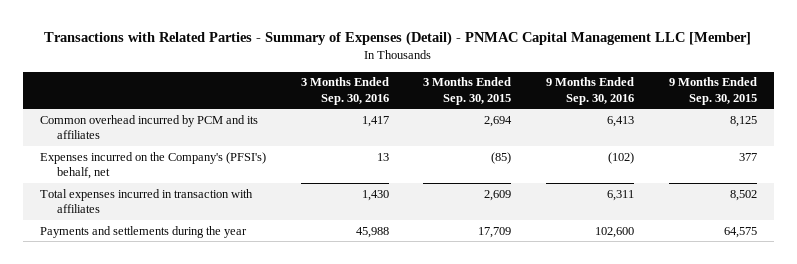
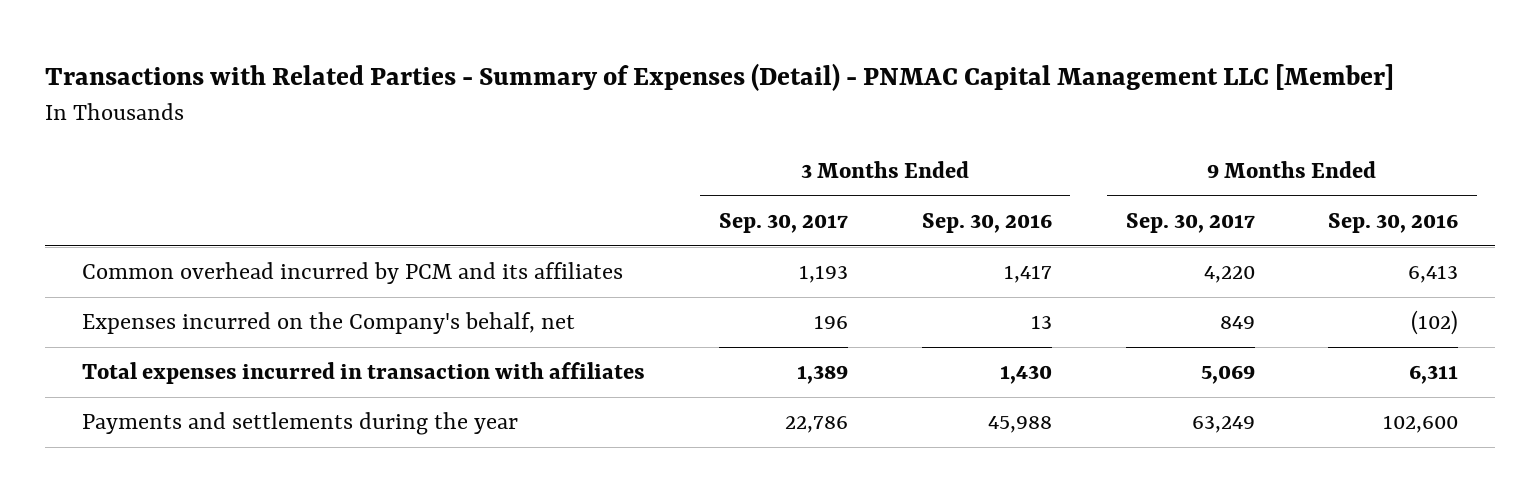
[423,77,512,106] 3 Months Ended Sep. 30, 2015 -> none
[669,77,758,106] 9 Months Ended Sep. 30, 2015 -> none
none -> [718,213,848,234] Sep. 30, 2017
none -> [1125,213,1255,234] Sep. 30, 2017
[39,151,266,180] Expenses incurred on the Company's (PFSI's) behalf, net -> [81,312,575,335] Expenses incurred on the Company's behalf, net

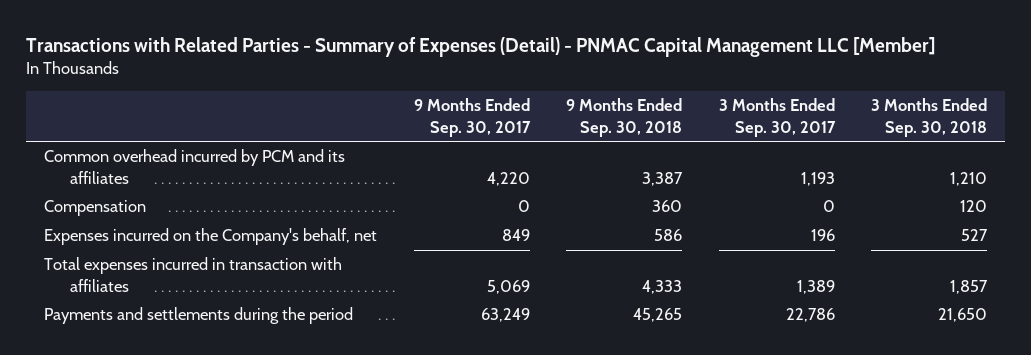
[921,213,1052,234] Sep. 30, 2016 -> none
[1328,213,1459,234] Sep. 30, 2016 -> none
none -> [566,98,683,137] 9 Months Ended Sep. 30, 2018
none -> [871,98,988,137] 3 Months Ended Sep. 30, 2018
none -> [44,200,147,217] Compensation
[81,412,518,436] Payments and settlements during the year -> [44,307,354,325] Payments and settlements during the period

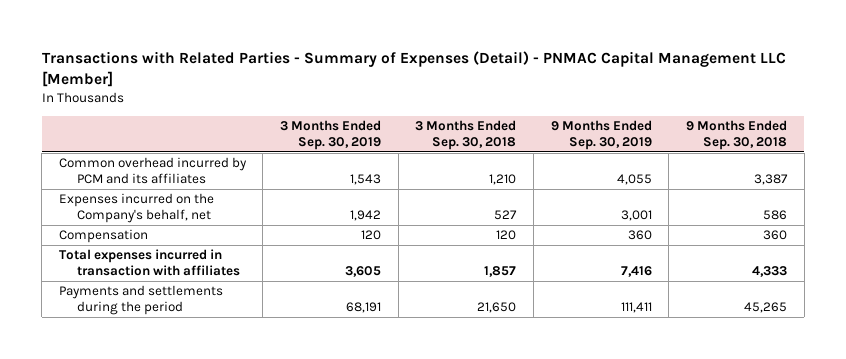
[413,98,531,137] 9 Months Ended Sep. 30, 2017 -> none
[718,98,836,137] 3 Months Ended Sep. 30, 2017 -> none
none -> [280,119,382,150] 3 Months Ended Sep. 30, 2019
none -> [550,119,652,150] 9 Months Ended Sep. 30, 2019
[44,200,147,217] Compensation -> [58,229,148,244] Compensation

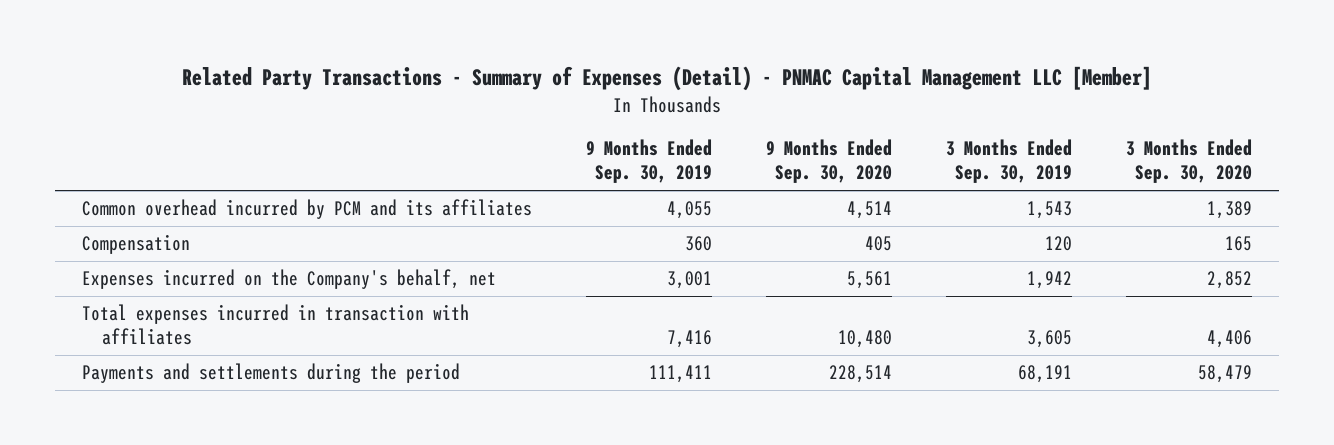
[41,50,786,87] Transactions with Related Parties - Summary of Expenses (Detail) - PNMAC Capital Management LLC [Member] -> [181,66,1152,92] Related Party Transactions - Summary of Expenses (Detail) - PNMAC Capital Management LLC [Member]
[415,119,517,150] 3 Months Ended Sep. 30, 2018 -> none
[686,119,788,150] 9 Months Ended Sep. 30, 2018 -> none
none -> [765,139,892,184] 9 Months Ended Sep. 30, 2020
none -> [1125,139,1252,184] 3 Months Ended Sep. 30, 2020
[58,193,214,224] Expenses incurred on the Company's behalf, net -> [82,269,497,290] Expenses incurred on the Company's behalf, net

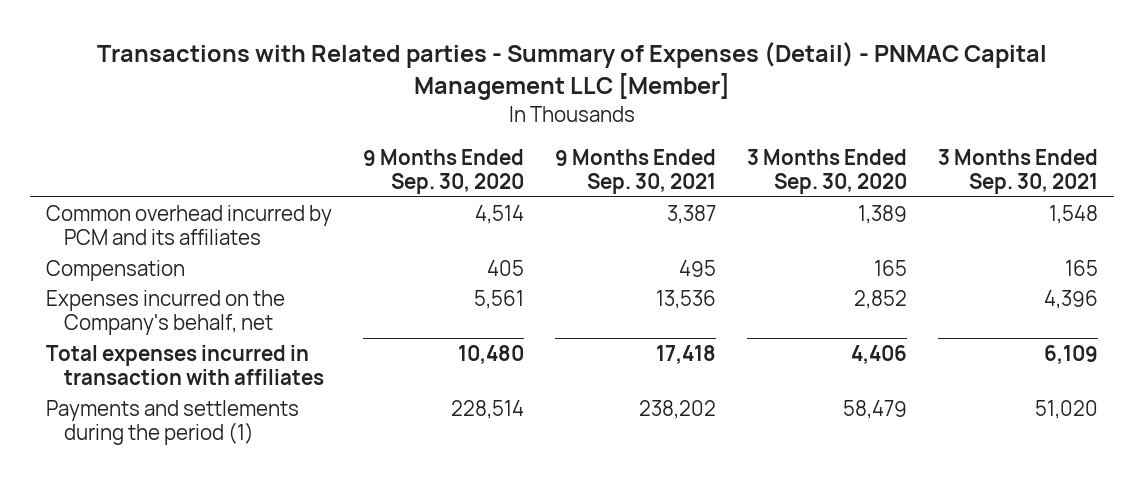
[181,66,1152,92] Related Party Transactions - Summary of Expenses (Detail) - PNMAC Capital Management LLC [Member] -> [96,42,1047,101] Transactions with Related parties - Summary of Expenses (Detail) - PNMAC Capital Management LLC [Member]
[586,139,713,184] 9 Months Ended Sep. 30, 2019 -> none
[945,139,1072,184] 3 Months Ended Sep. 30, 2019 -> none
none -> [554,149,716,195] 9 Months Ended Sep. 30, 2021
none -> [938,149,1099,195] 3 Months Ended Sep. 30, 2021
[82,363,461,384] Payments and settlements during the period -> [45,399,299,445] Payments and settlements during the period (1)

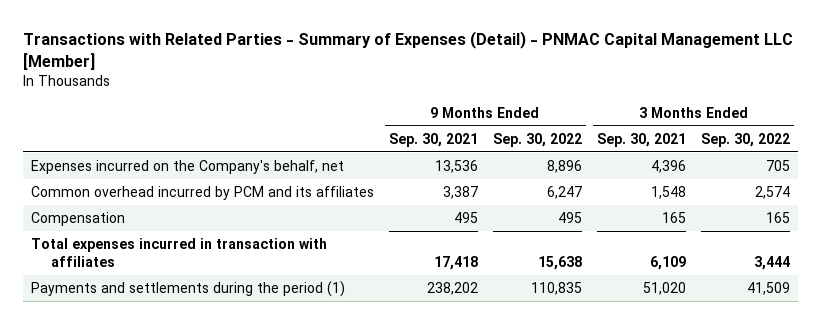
[96,42,1047,101] Transactions with Related parties - Summary of Expenses (Detail) - PNMAC Capital Management LLC [Member] -> [23,30,794,70] Transactions with Related Parties - Summary of Expenses (Detail) - PNMAC Capital Management LLC [Member]
[362,149,524,195] 9 Months Ended Sep. 30, 2020 -> none
[747,149,908,195] 3 Months Ended Sep. 30, 2020 -> none
none -> [492,132,582,147] Sep. 30, 2022
none -> [701,132,791,147] Sep. 30, 2022
[45,289,285,335] Expenses incurred on the Company's behalf, net -> [30,160,344,175] Expenses incurred on the Company's behalf, net

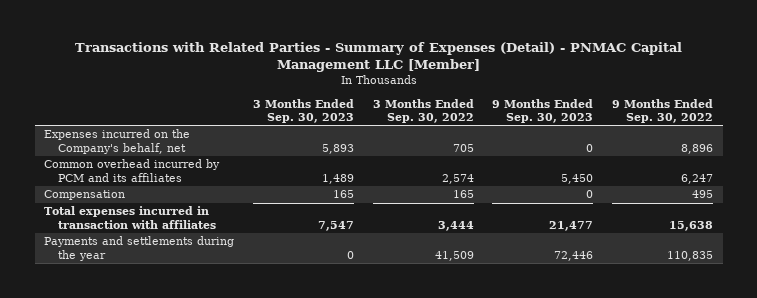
[388,132,478,147] Sep. 30, 2021 -> none
[597,132,687,147] Sep. 30, 2021 -> none
none -> [252,98,354,123] 3 Months Ended Sep. 30, 2023
none -> [492,98,594,123] 9 Months Ended Sep. 30, 2023
[30,281,345,298] Payments and settlements during the period (1) -> [43,236,234,261] Payments and settlements during the year

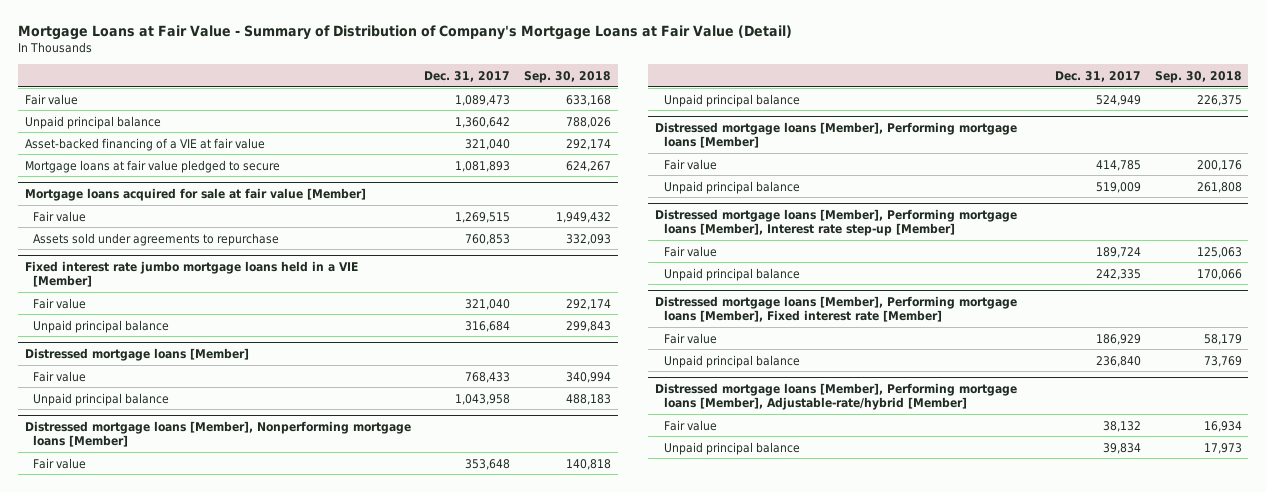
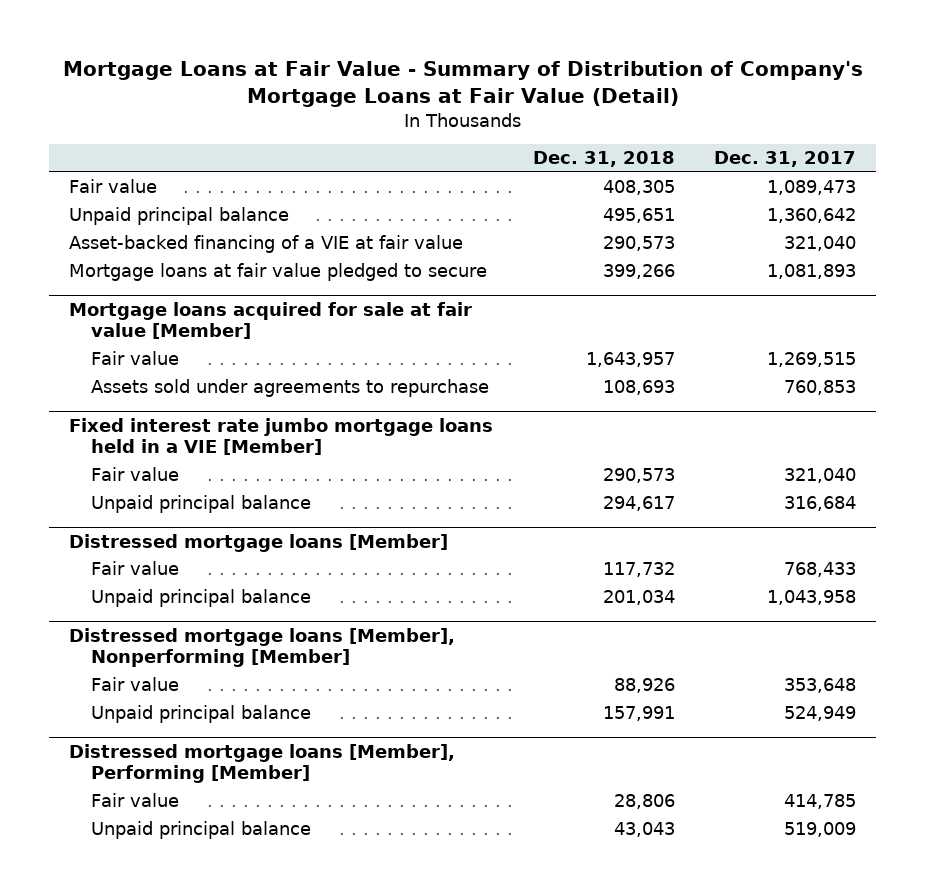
[524,70,612,83] Sep. 30, 2018 -> none
none -> [532,151,675,168] Dec. 31, 2018
[24,421,411,448] Distressed mortgage loans [Member], Nonperforming mortgage loans [Member] -> [69,627,456,668] Distressed mortgage loans [Member], Nonperforming [Member]
[654,122,1017,149] Distressed mortgage loans [Member], Performing mortgage loans [Member] -> [69,743,456,784] Distressed mortgage loans [Member], Performing [Member]
[654,209,1017,237] Distressed mortgage loans [Member], Performing mortgage loans [Member], Interest rate step-up [Member] -> none
[663,245,717,257] Fair value -> none
[663,267,800,281] Unpaid principal balance -> none
[654,296,1017,323] Distressed mortgage loans [Member], Performing mortgage loans [Member], Fixed interest rate [Member] -> none
[663,332,717,344] Fair value -> none
[663,354,800,368] Unpaid principal balance -> none
[654,383,1017,411] Distressed mortgage loans [Member], Performing mortgage loans [Member], Adjustable-rate/hybrid [Member] -> none
[663,419,717,431] Fair value -> none
[663,441,800,455] Unpaid principal balance -> none

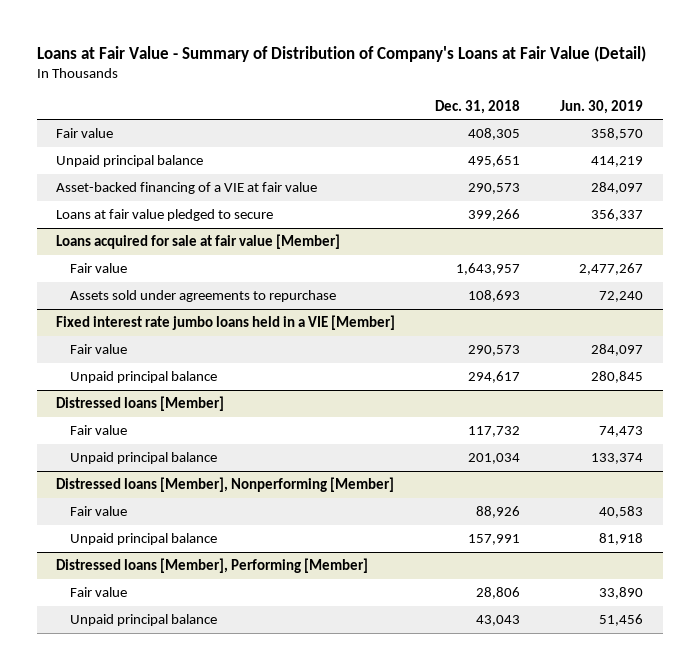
[62,61,863,108] Mortgage Loans at Fair Value - Summary of Distribution of Company's Mortgage Loans at Fair Value (Detail) -> [36,45,646,62] Loans at Fair Value - Summary of Distribution of Company's Loans at Fair Value (Detail)
[714,151,857,168] Dec. 31, 2017 -> none
none -> [560,99,644,114] Jun. 30, 2019
[69,263,488,282] Mortgage loans at fair value pledged to secure -> [56,209,274,222] Loans at fair value pledged to secure
[69,301,473,340] Mortgage loans acquired for sale at fair value [Member] -> [56,234,341,250] Loans acquired for sale at fair value [Member]
[69,417,494,456] Fixed interest rate jumbo mortgage loans held in a VIE [Member] -> [56,315,396,331] Fixed interest rate jumbo loans held in a VIE [Member]
[69,533,449,552] Distressed mortgage loans [Member] -> [56,396,225,412] Distressed loans [Member]
[69,627,456,668] Distressed mortgage loans [Member], Nonperforming [Member] -> [56,477,395,493] Distressed loans [Member], Nonperforming [Member]
[69,743,456,784] Distressed mortgage loans [Member], Performing [Member] -> [56,558,369,574] Distressed loans [Member], Performing [Member]

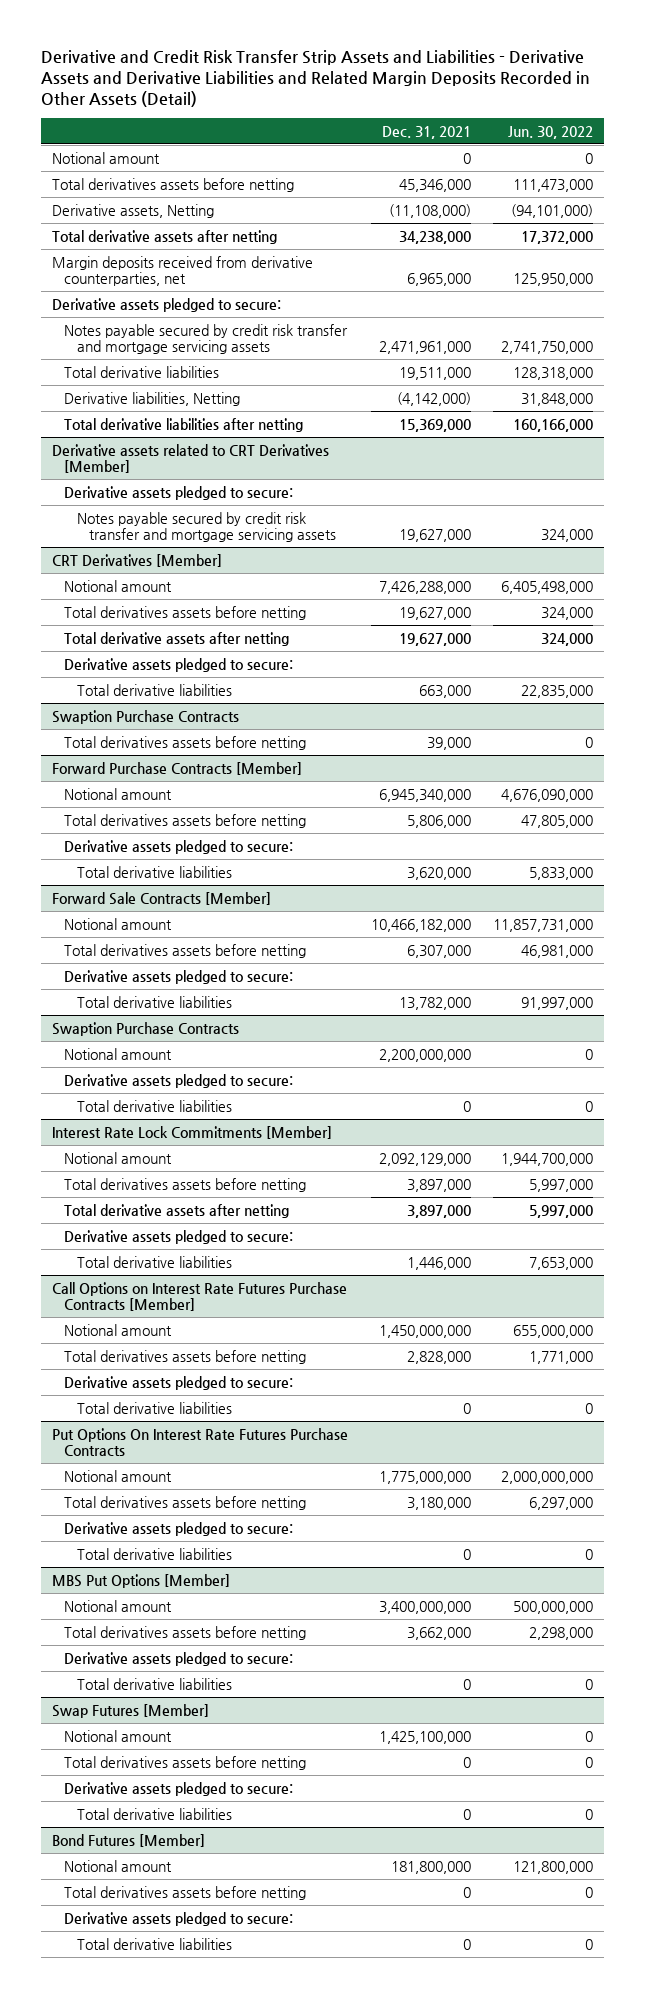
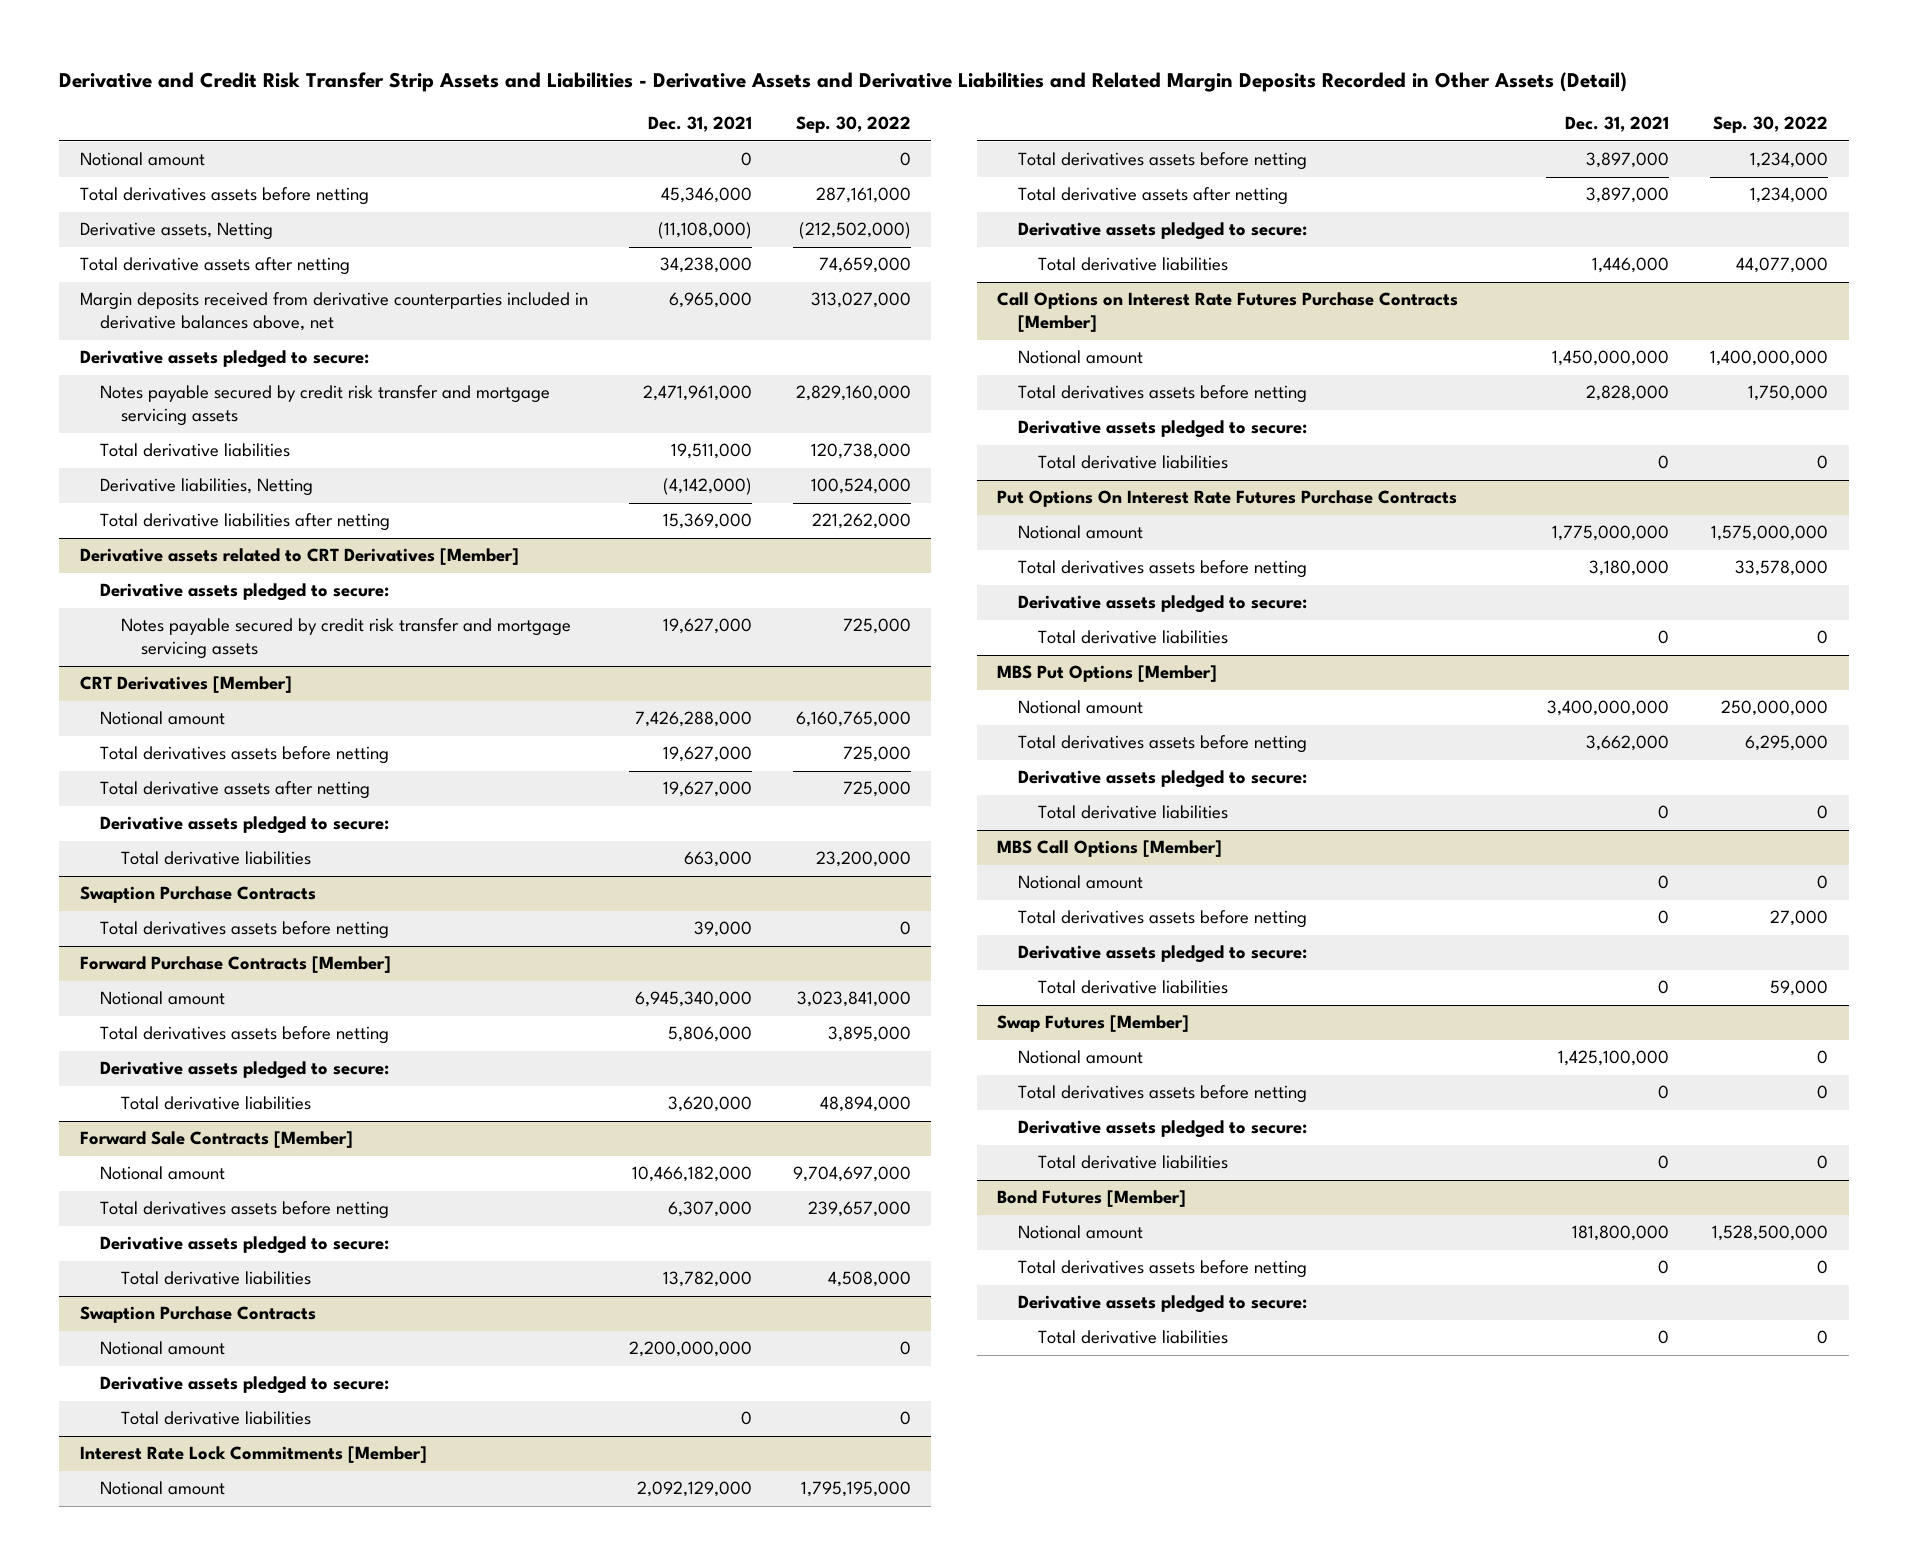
[508,125,594,139] Jun. 30, 2022 -> none
none -> [795,116,911,134] Sep. 30, 2022
[52,255,314,287] Margin deposits received from derivative counterparties, net -> [79,292,588,332] Margin deposits received from derivative counterparties included in derivative balances above, net
none -> [997,840,1223,858] MBS Call Options [Member]
none -> [1017,875,1143,890] Notional amount
none -> [1017,910,1307,929] Total derivatives assets before netting
none -> [1017,945,1307,964] Derivative assets pledged to secure:
none -> [1038,980,1229,995] Total derivative liabilities

